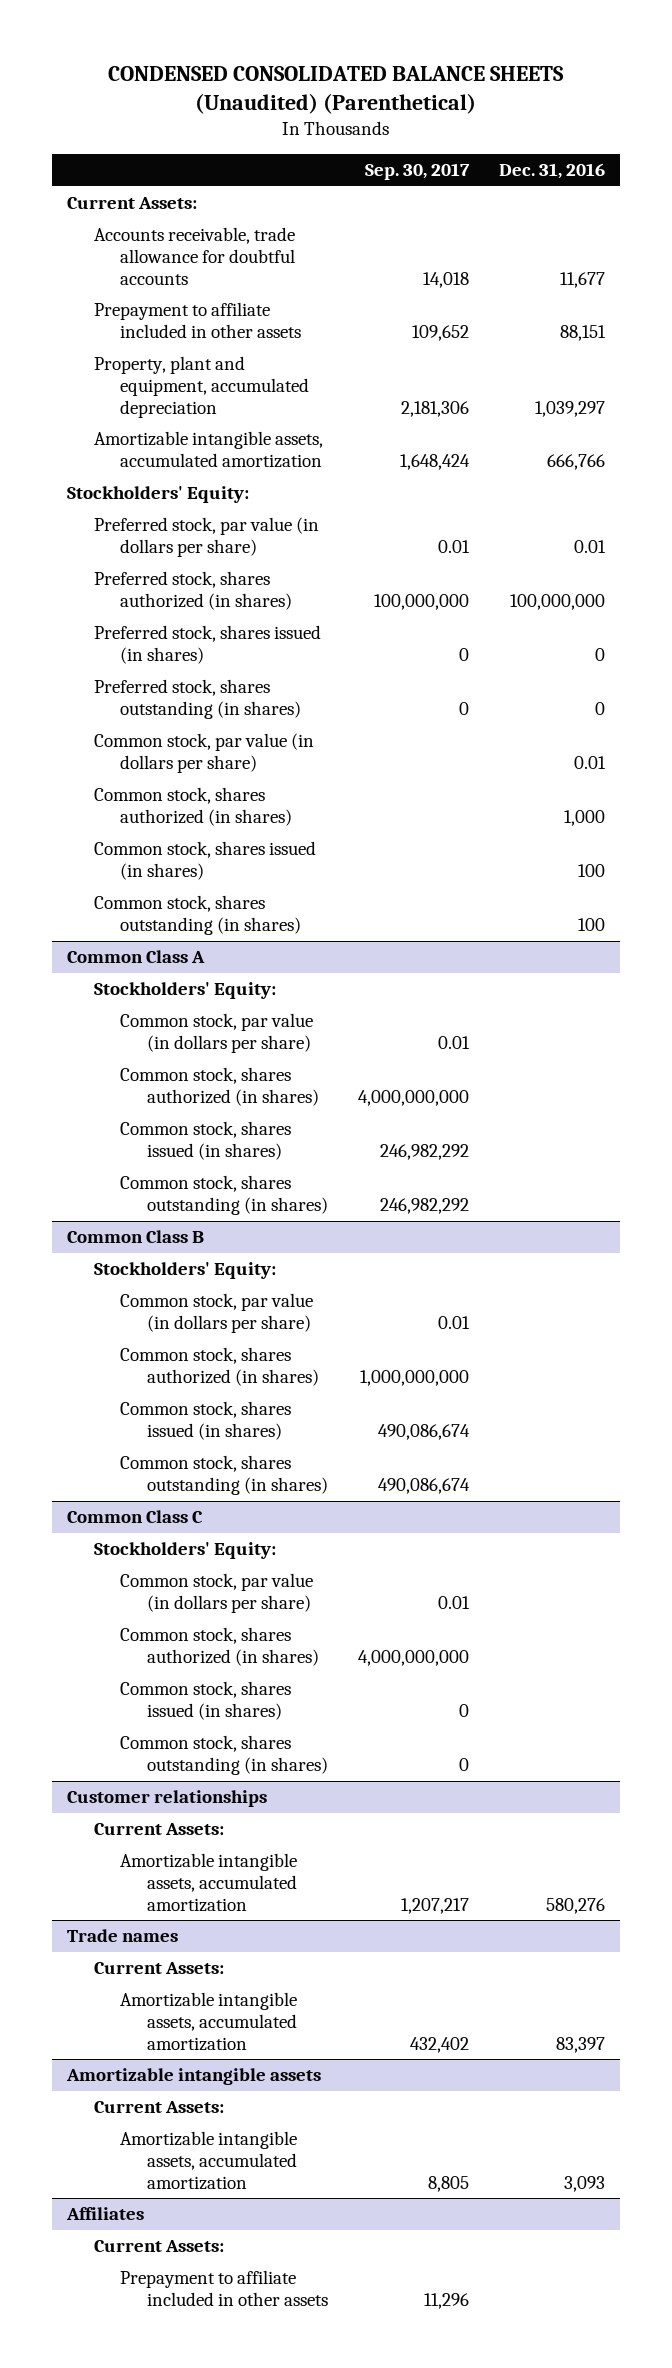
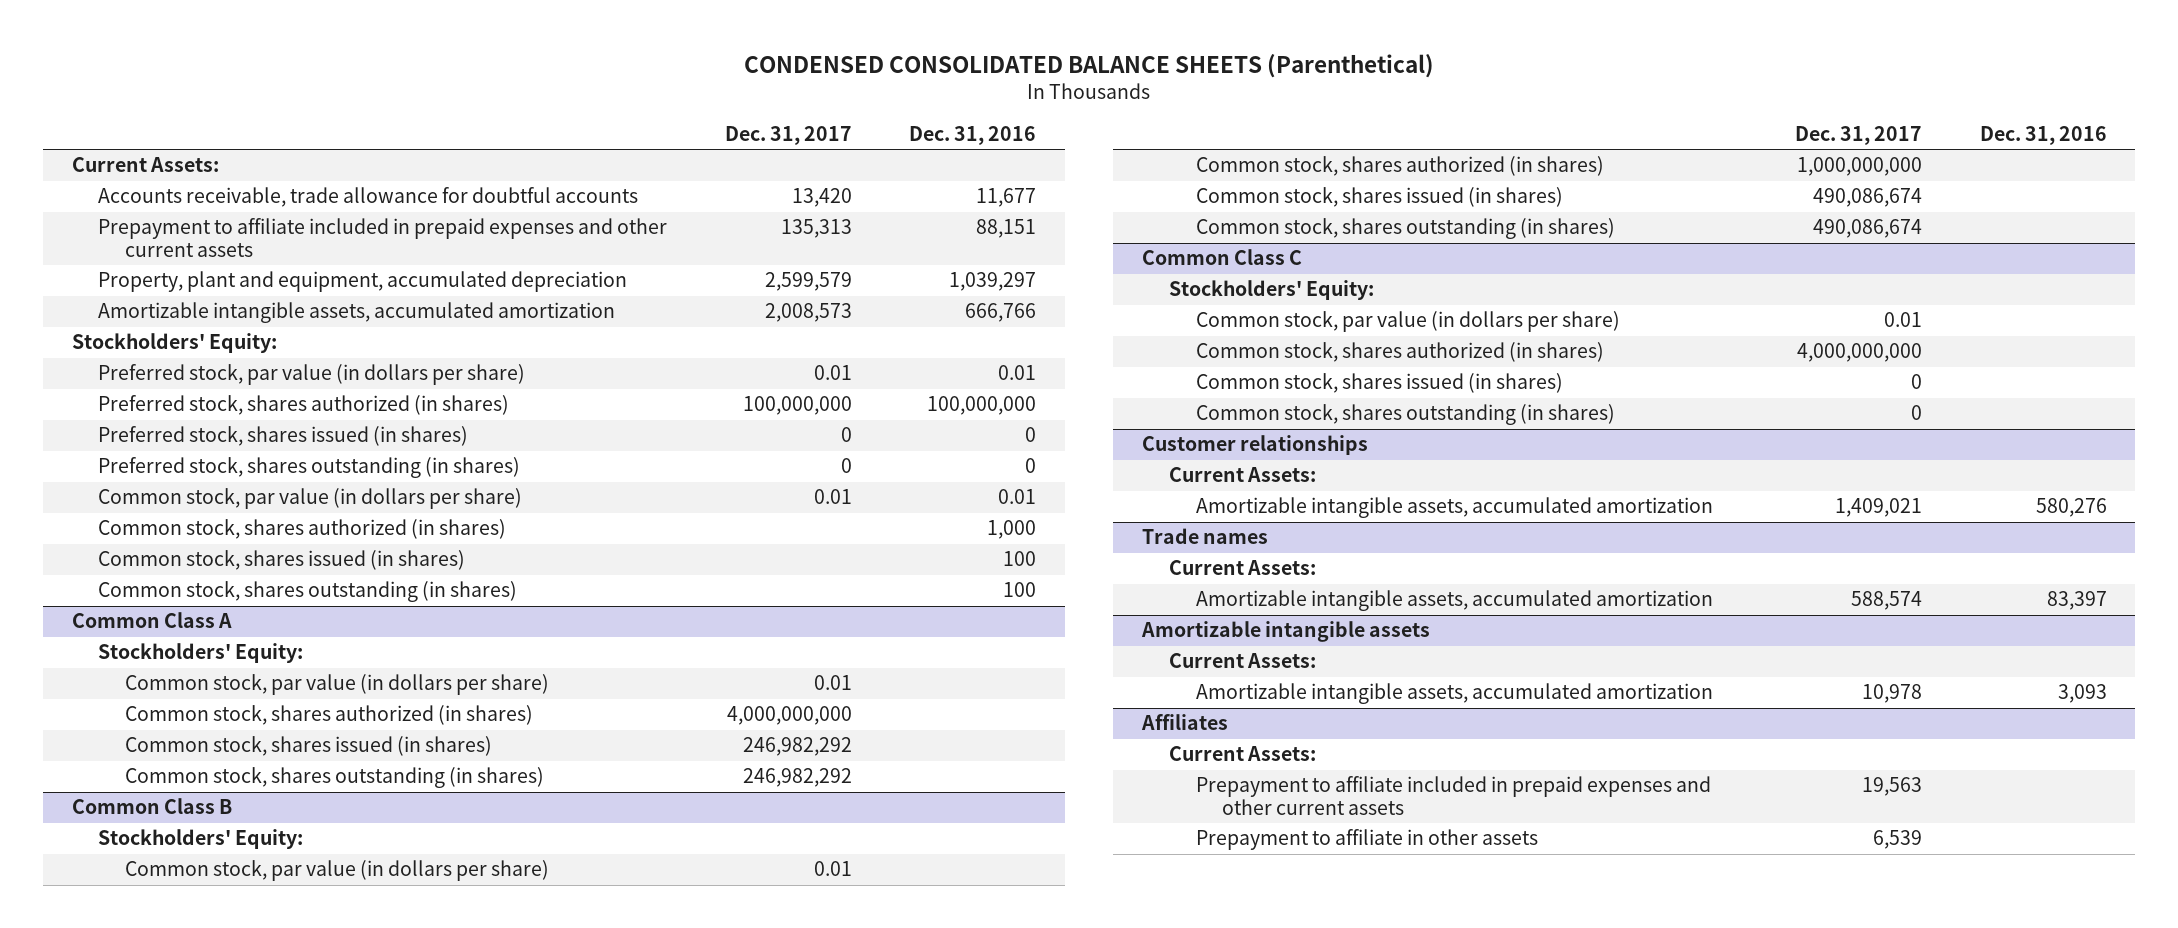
[107,66,564,115] CONDENSED CONSOLIDATED BALANCE SHEETS (Unaudited) (Parenthetical) -> [744,54,1435,79] CONDENSED CONSOLIDATED BALANCE SHEETS (Parenthetical)
[364,162,470,180] Sep. 30, 2017 -> none
none -> [724,126,852,146] Dec. 31, 2017
[93,302,302,338] Prepayment to affiliate included in other assets -> [98,218,668,258] Prepayment to affiliate included in prepaid expenses and other current assets
[120,2270,329,2306] Prepayment to affiliate included in other assets -> [1195,776,1711,816] Prepayment to affiliate included in prepaid expenses and other current assets
none -> [1195,829,1538,851] Prepayment to affiliate in other assets

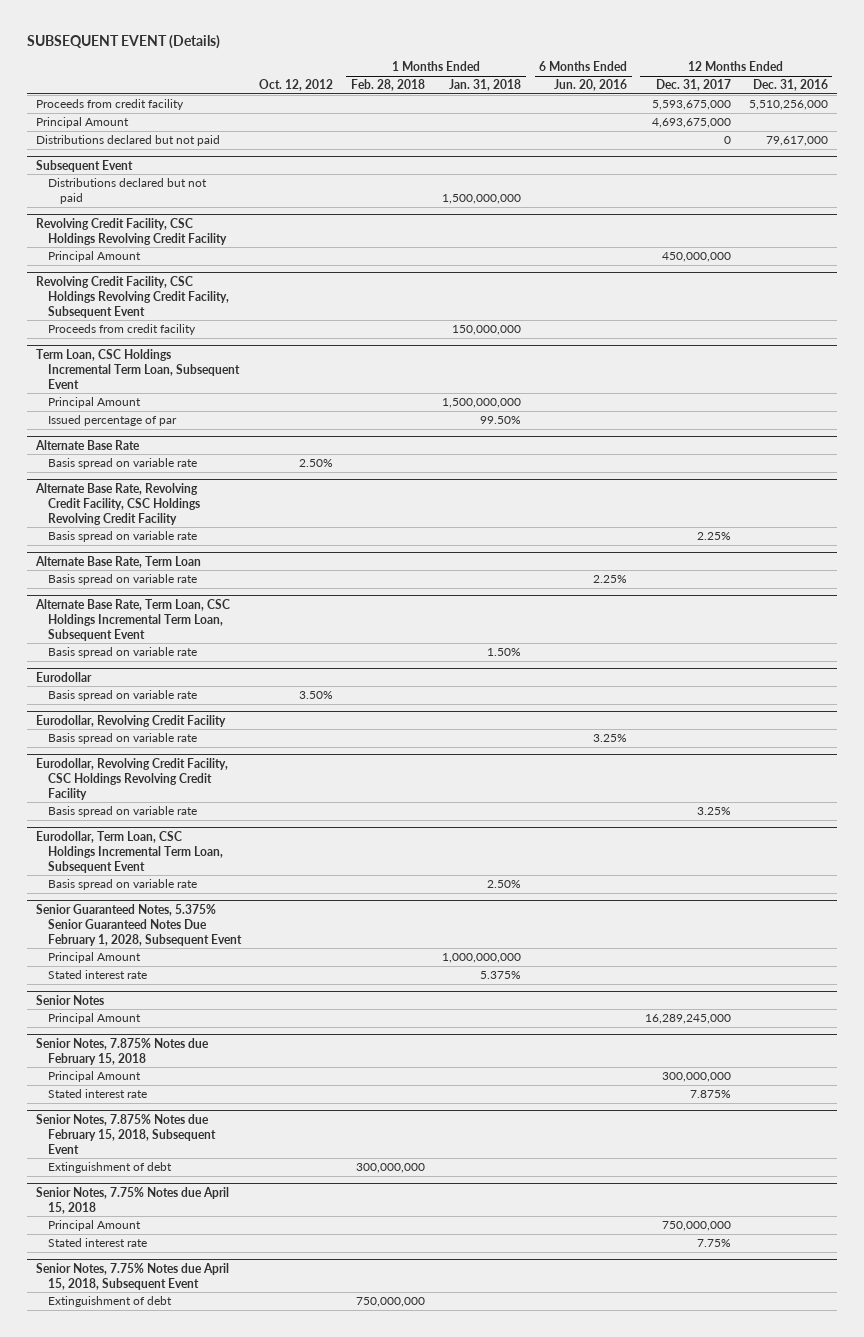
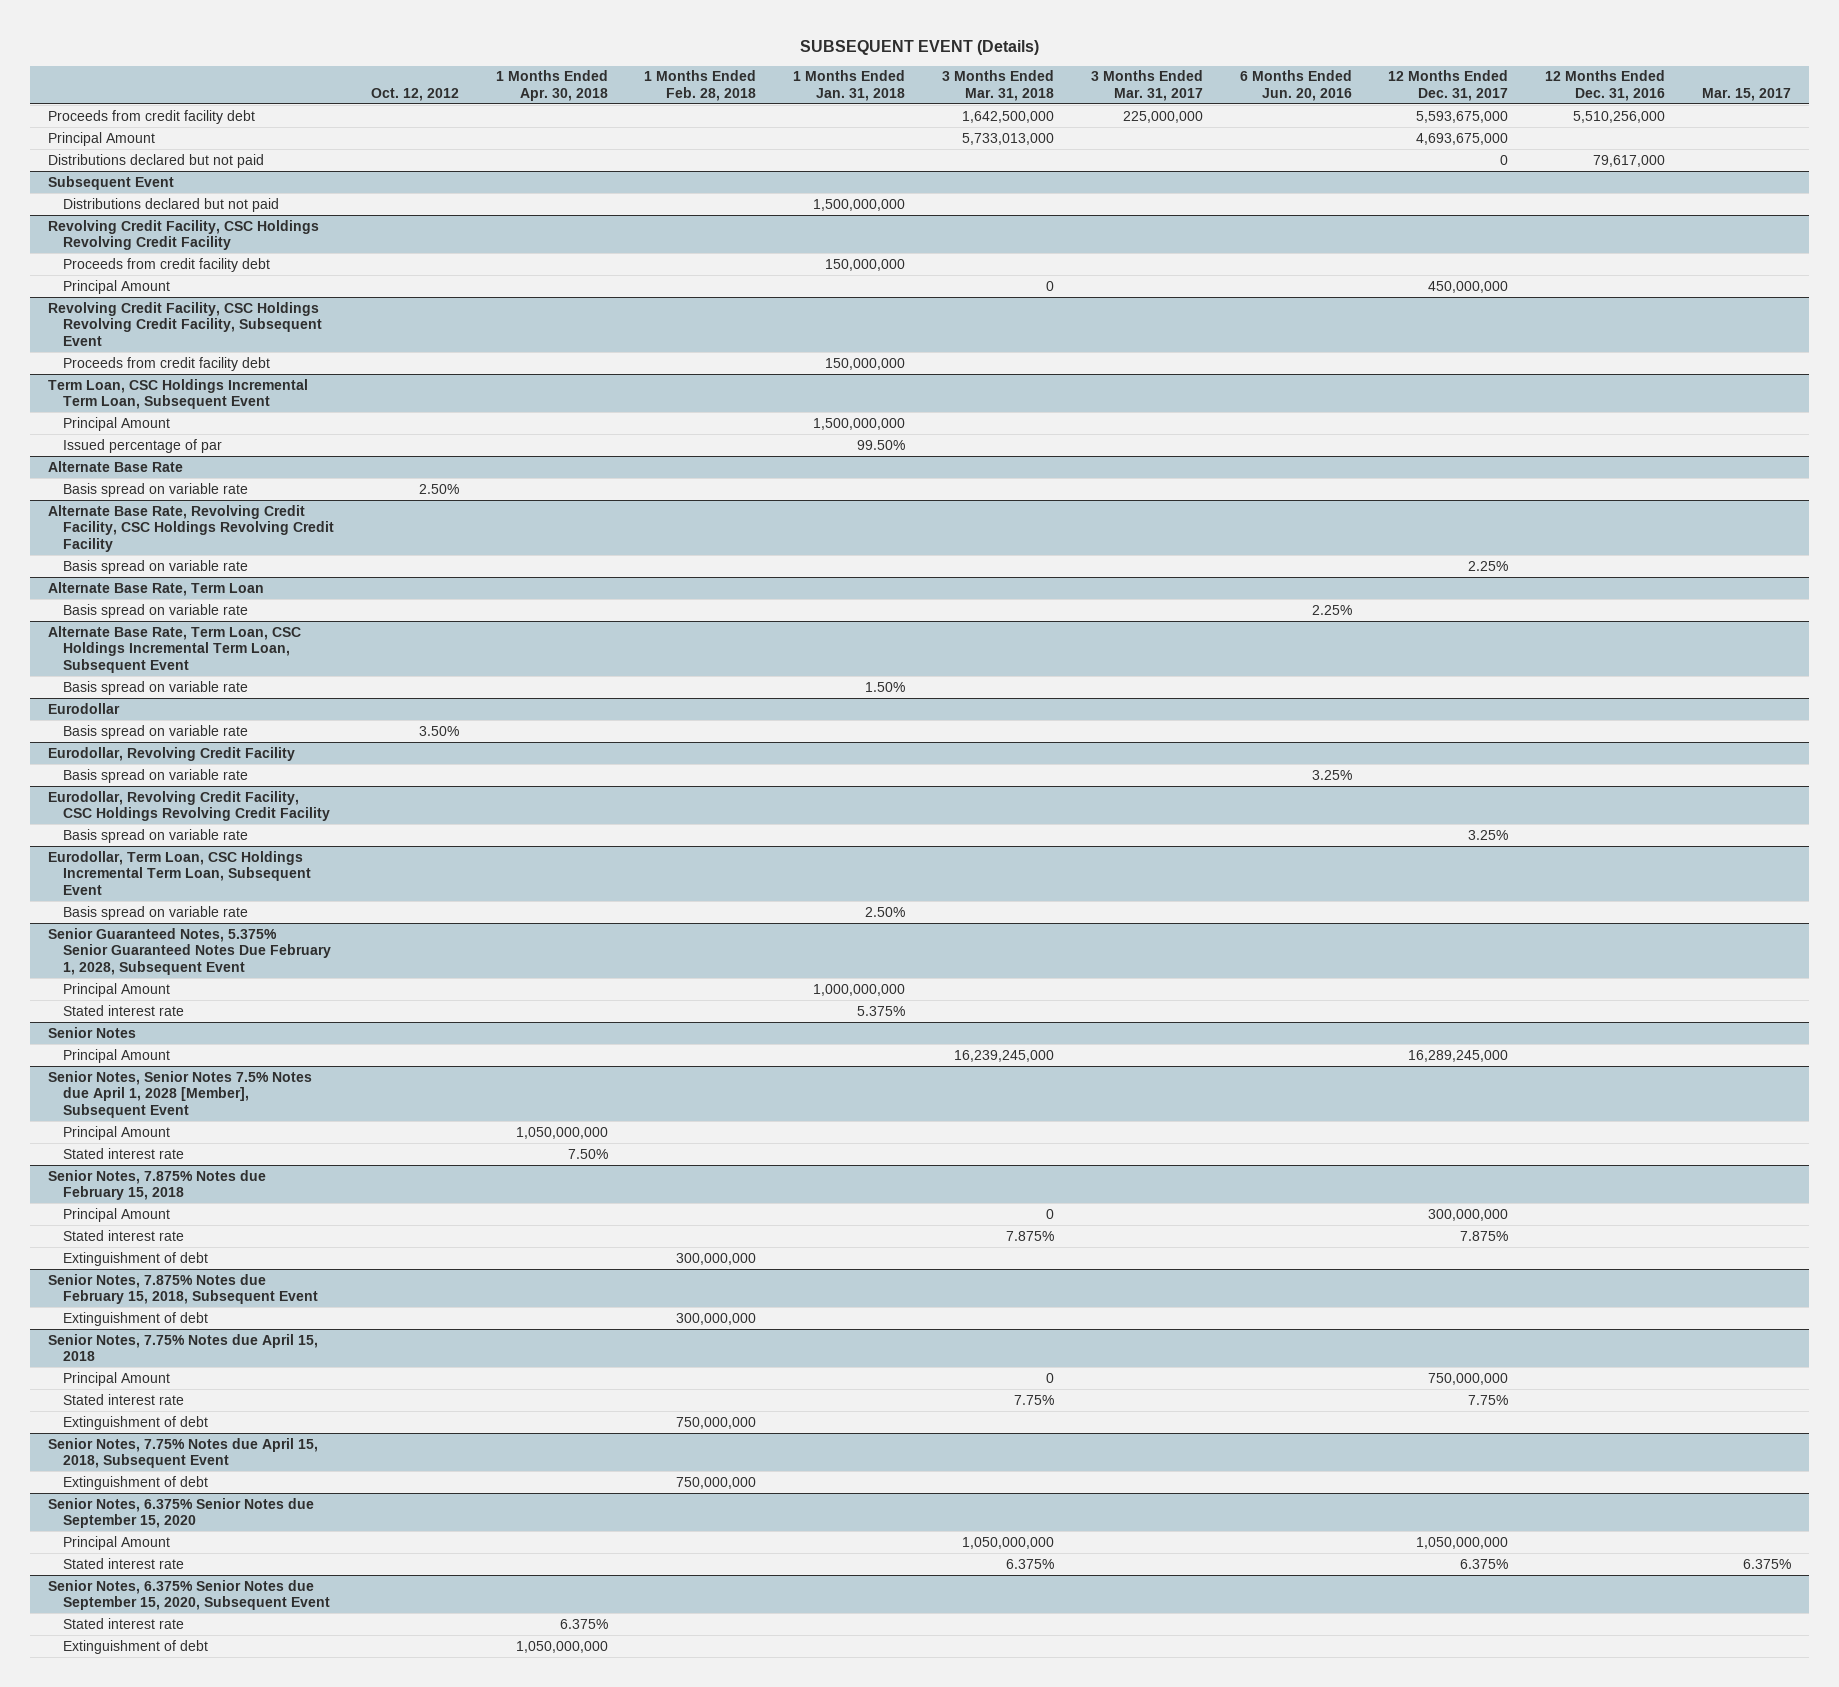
none -> [495,70,608,102] 1 Months Ended Apr. 30, 2018
none -> [941,70,1054,102] 3 Months Ended Mar. 31, 2018
none -> [1090,70,1203,102] 3 Months Ended Mar. 31, 2017
none -> [1701,88,1791,102] Mar. 15, 2017
[36,99,185,111] Proceeds from credit facility -> [48,109,256,124] Proceeds from credit facility debt
none -> [63,257,271,272] Proceeds from credit facility debt
[48,324,197,336] Proceeds from credit facility -> [63,356,271,371] Proceeds from credit facility debt
none -> [48,1070,313,1118] Senior Notes, Senior Notes 7.5% Notes due April 1, 2028 [Member], Subsequent Event
none -> [63,1125,171,1140] Principal Amount
none -> [63,1147,185,1159] Stated interest rate
none -> [63,1251,209,1266] Extinguishment of debt
none -> [63,1415,209,1430] Extinguishment of debt
none -> [48,1497,315,1529] Senior Notes, 6.375% Senior Notes due September 15, 2020
none -> [63,1535,171,1550] Principal Amount
none -> [63,1557,185,1569] Stated interest rate
none -> [48,1579,331,1611] Senior Notes, 6.375% Senior Notes due September 15, 2020, Subsequent Event
none -> [63,1617,185,1629] Stated interest rate
none -> [63,1639,209,1654] Extinguishment of debt

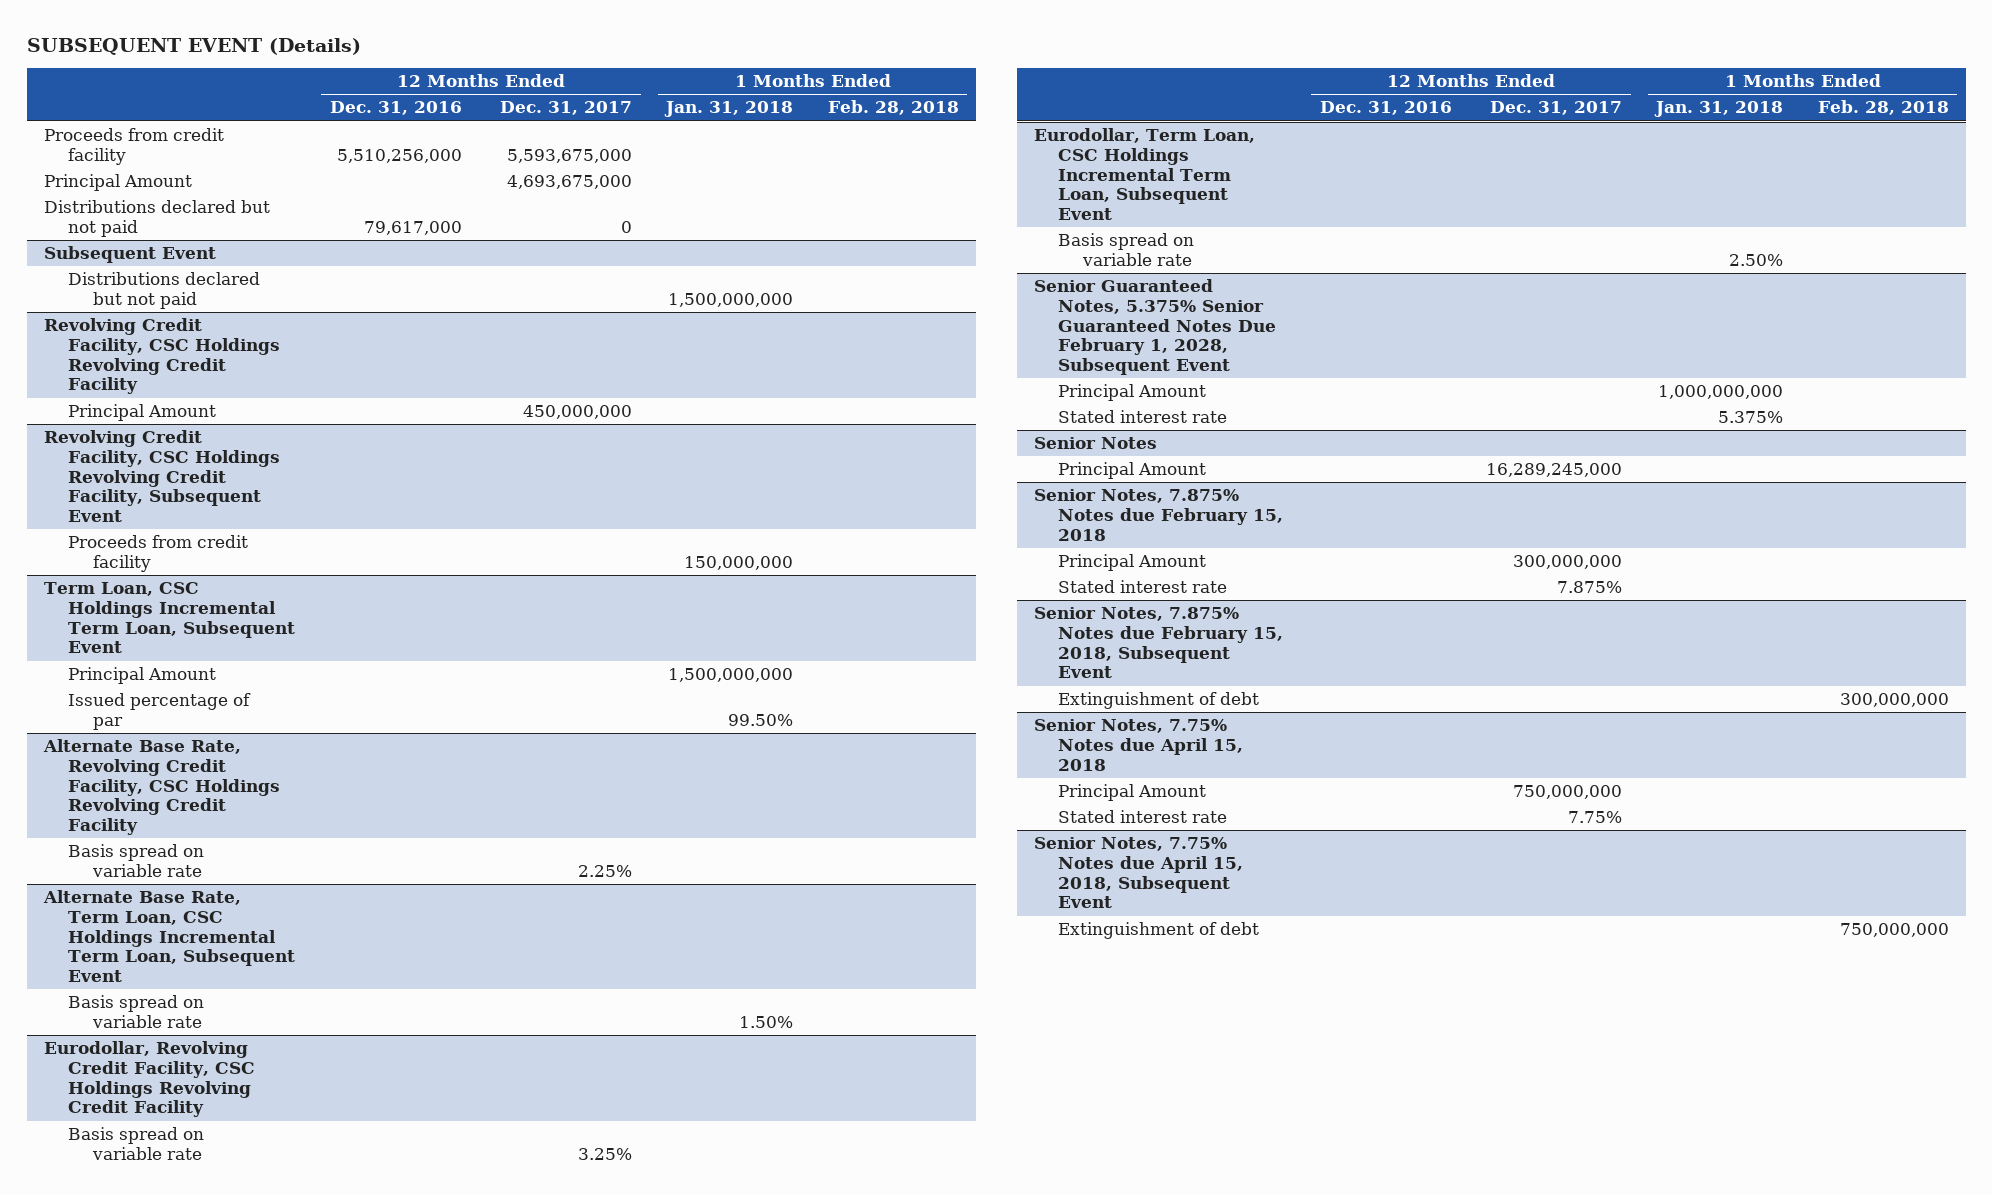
[370,88,459,102] Oct. 12, 2012 -> none
[495,70,608,102] 1 Months Ended Apr. 30, 2018 -> none
[941,70,1054,102] 3 Months Ended Mar. 31, 2018 -> none
[1090,70,1203,102] 3 Months Ended Mar. 31, 2017 -> none
[1239,70,1352,102] 6 Months Ended Jun. 20, 2016 -> none
[1701,88,1791,102] Mar. 15, 2017 -> none
[48,109,256,124] Proceeds from credit facility debt -> [43,128,224,165] Proceeds from credit facility
[63,257,271,272] Proceeds from credit facility debt -> none
[63,356,271,371] Proceeds from credit facility debt -> [68,535,249,572] Proceeds from credit facility
[48,460,184,472] Alternate Base Rate -> none
[63,482,249,497] Basis spread on variable rate -> none
[48,581,265,596] Alternate Base Rate, Term Loan -> none
[63,603,249,618] Basis spread on variable rate -> none
[48,702,121,714] Eurodollar -> none
[63,724,249,739] Basis spread on variable rate -> none
[48,746,296,761] Eurodollar, Revolving Credit Facility -> none
[63,768,249,783] Basis spread on variable rate -> none
[48,1070,313,1118] Senior Notes, Senior Notes 7.5% Notes due April 1, 2028 [Member], Subsequent Event -> none
[63,1125,171,1140] Principal Amount -> none
[63,1147,185,1159] Stated interest rate -> none
[63,1251,209,1266] Extinguishment of debt -> none
[63,1415,209,1430] Extinguishment of debt -> none
[48,1497,315,1529] Senior Notes, 6.375% Senior Notes due September 15, 2020 -> none
[63,1535,171,1550] Principal Amount -> none
[63,1557,185,1569] Stated interest rate -> none
[48,1579,331,1611] Senior Notes, 6.375% Senior Notes due September 15, 2020, Subsequent Event -> none
[63,1617,185,1629] Stated interest rate -> none
[63,1639,209,1654] Extinguishment of debt -> none

